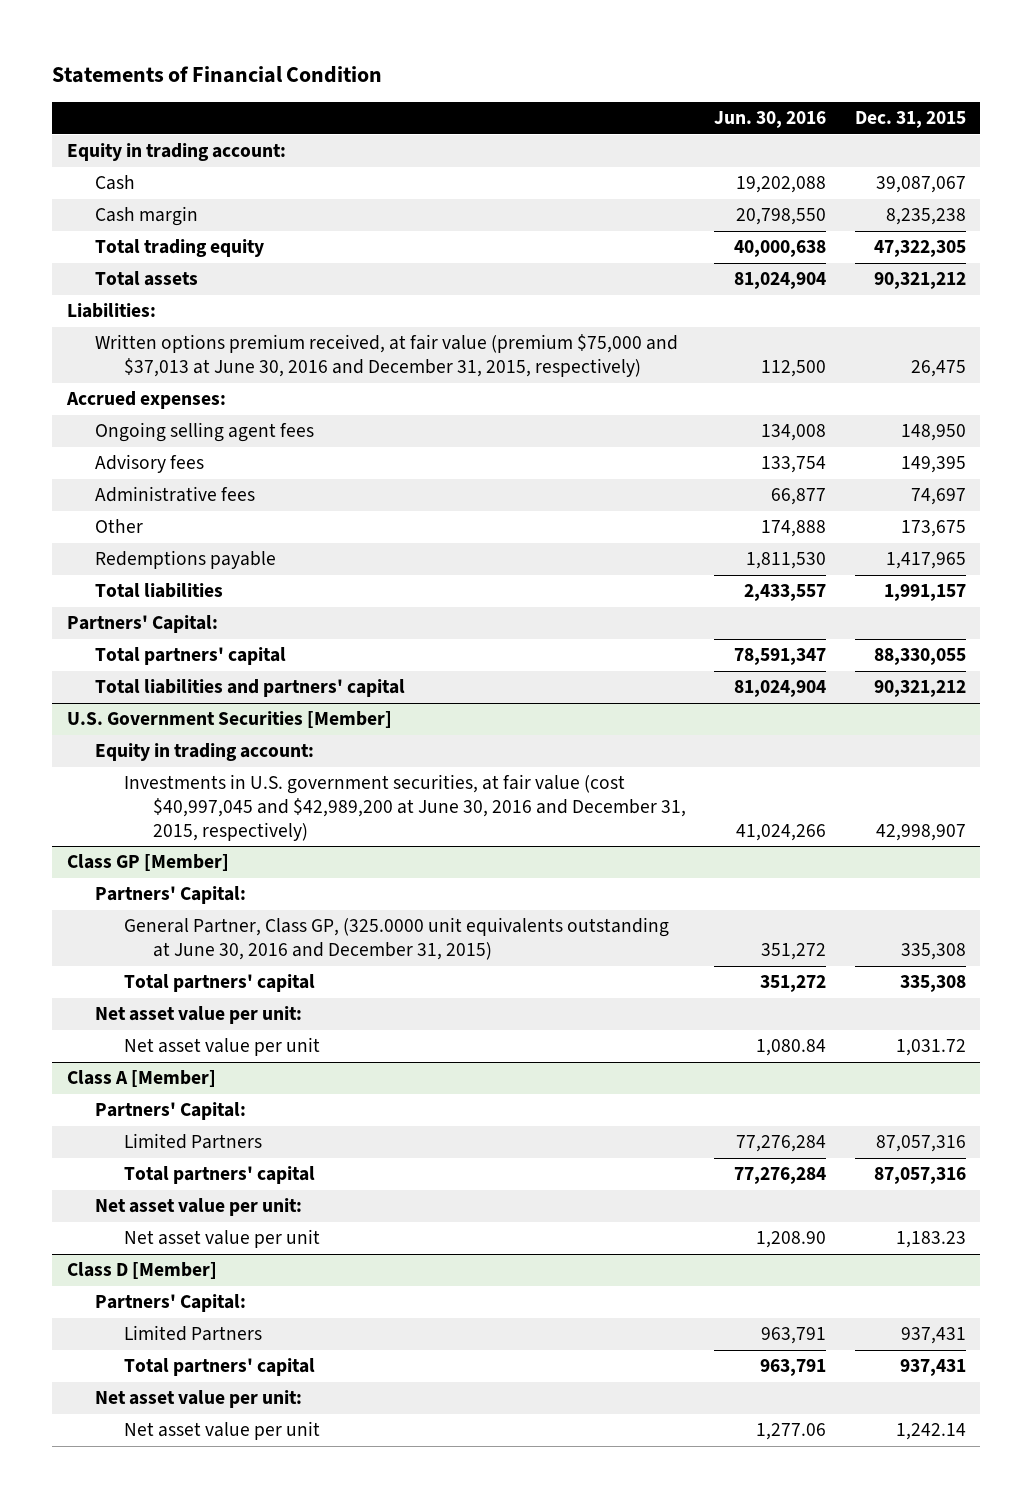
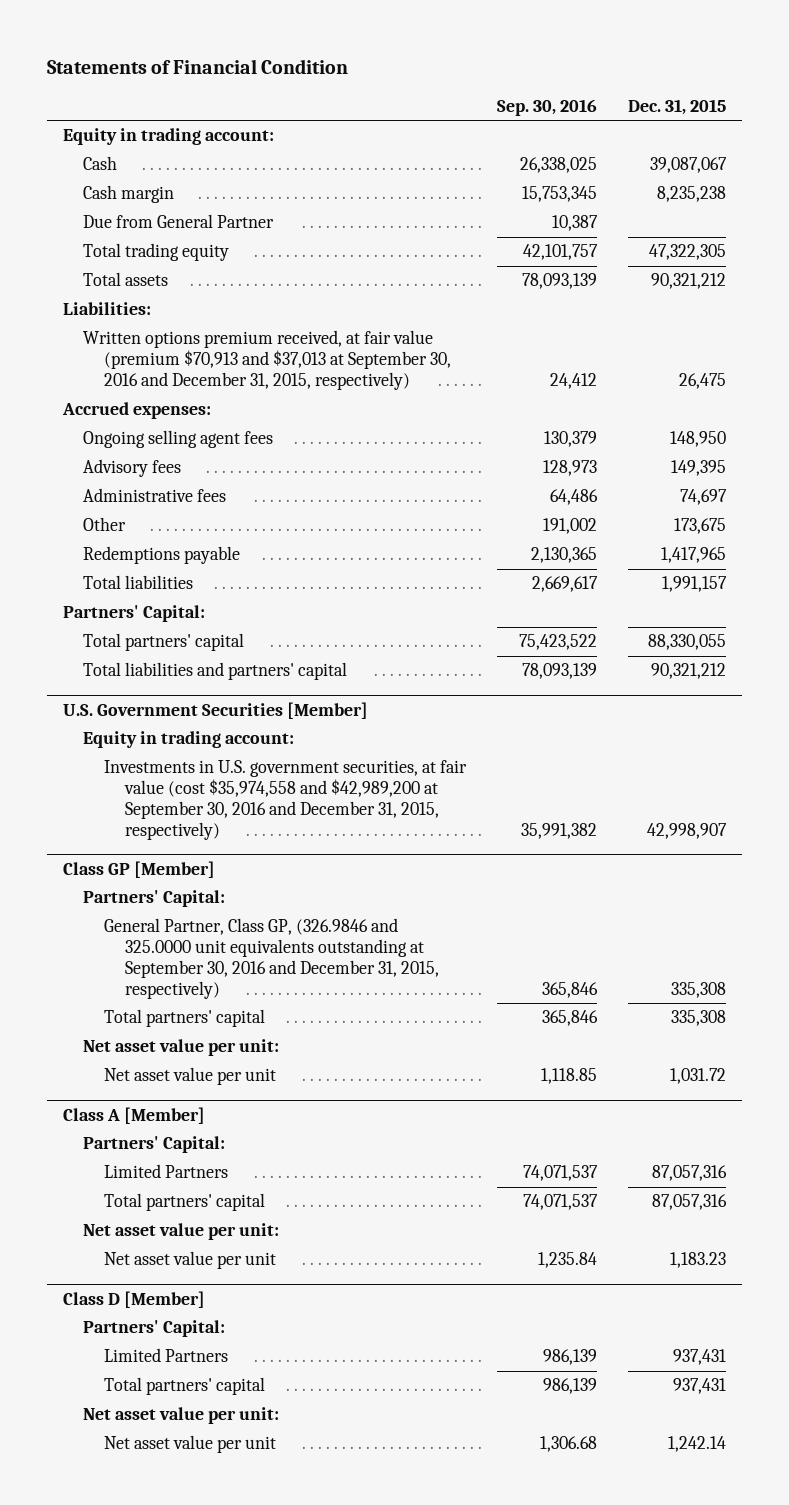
[714,111,827,129] Jun. 30, 2016 -> none
none -> [497,98,598,116] Sep. 30, 2016
none -> [83,214,275,229] Due from General Partner
[95,334,679,378] Written options premium received, at fair value (premium $75,000 and $37,013 at June 30, 2016 and December 31, 2015, respectively) -> [83,330,452,390] Written options premium received, at fair value (premium $70,913 and $37,013 at September 30, 2016 and December 31, 2015, respectively)
[124,774,687,841] Investments in U.S. government securities, at fair value (cost $40,997,045 and $42,989,200 at June 30, 2016 and December 31, 2015, respectively) -> [104,760,468,840] Investments in U.S. government securities, at fair value (cost $35,974,558 and $42,989,200 at September 30, 2016 and December 31, 2015, respectively)
[124,917,670,961] General Partner, Class GP, (325.0000 unit equivalents outstanding at June 30, 2016 and December 31, 2015) -> [104,918,439,999] General Partner, Class GP, (326.9846 and 325.0000 unit equivalents outstanding at September 30, 2016 and December 31, 2015, respectively)

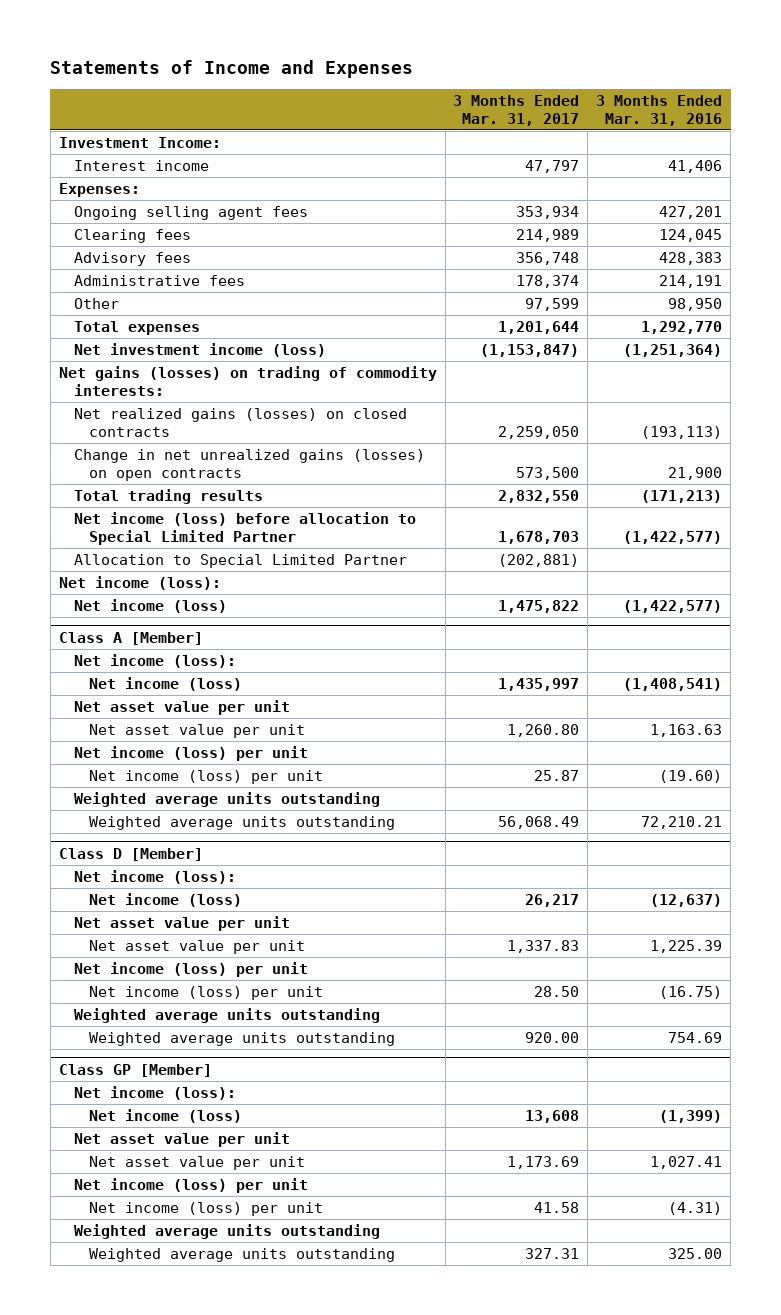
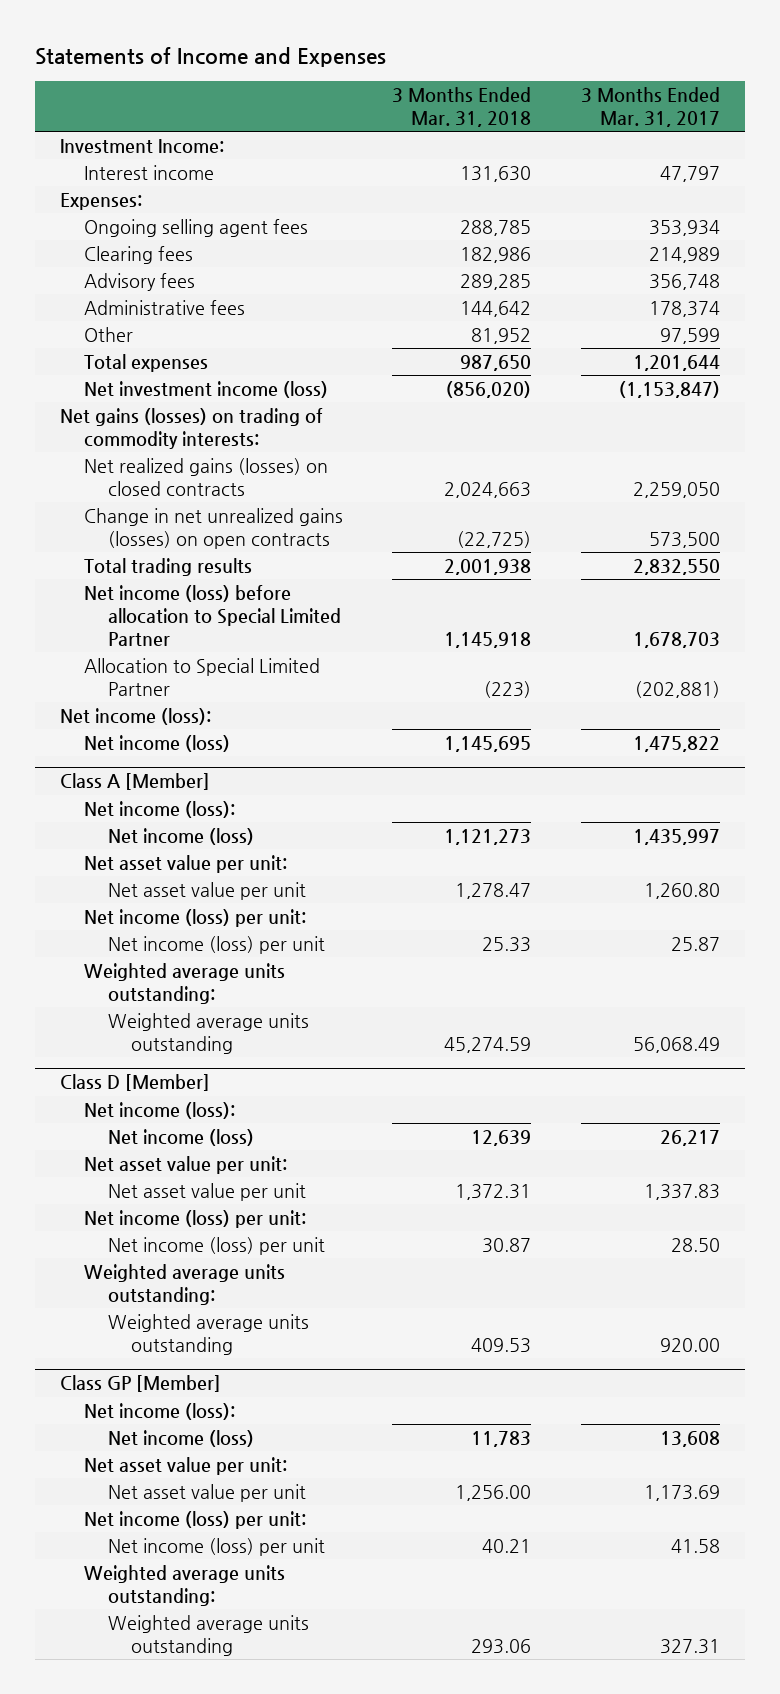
[596,94,723,126] 3 Months Ended Mar. 31, 2016 -> none
none -> [392,86,532,127] 3 Months Ended Mar. 31, 2018
[73,699,290,715] Net asset value per unit -> [83,854,287,873] Net asset value per unit:
[73,745,308,761] Net income (loss) per unit -> [83,908,306,927] Net income (loss) per unit:
[73,791,380,807] Weighted average units outstanding -> [83,962,285,1004] Weighted average units outstanding:
[73,915,290,931] Net asset value per unit -> [83,1155,287,1174] Net asset value per unit:
[73,961,308,977] Net income (loss) per unit -> [83,1209,306,1228] Net income (loss) per unit:
[73,1007,380,1023] Weighted average units outstanding -> [83,1263,285,1305] Weighted average units outstanding:
[73,1131,290,1147] Net asset value per unit -> [83,1456,287,1475] Net asset value per unit:
[73,1177,308,1193] Net income (loss) per unit -> [83,1510,306,1529] Net income (loss) per unit:
[73,1223,380,1239] Weighted average units outstanding -> [83,1564,285,1606] Weighted average units outstanding:

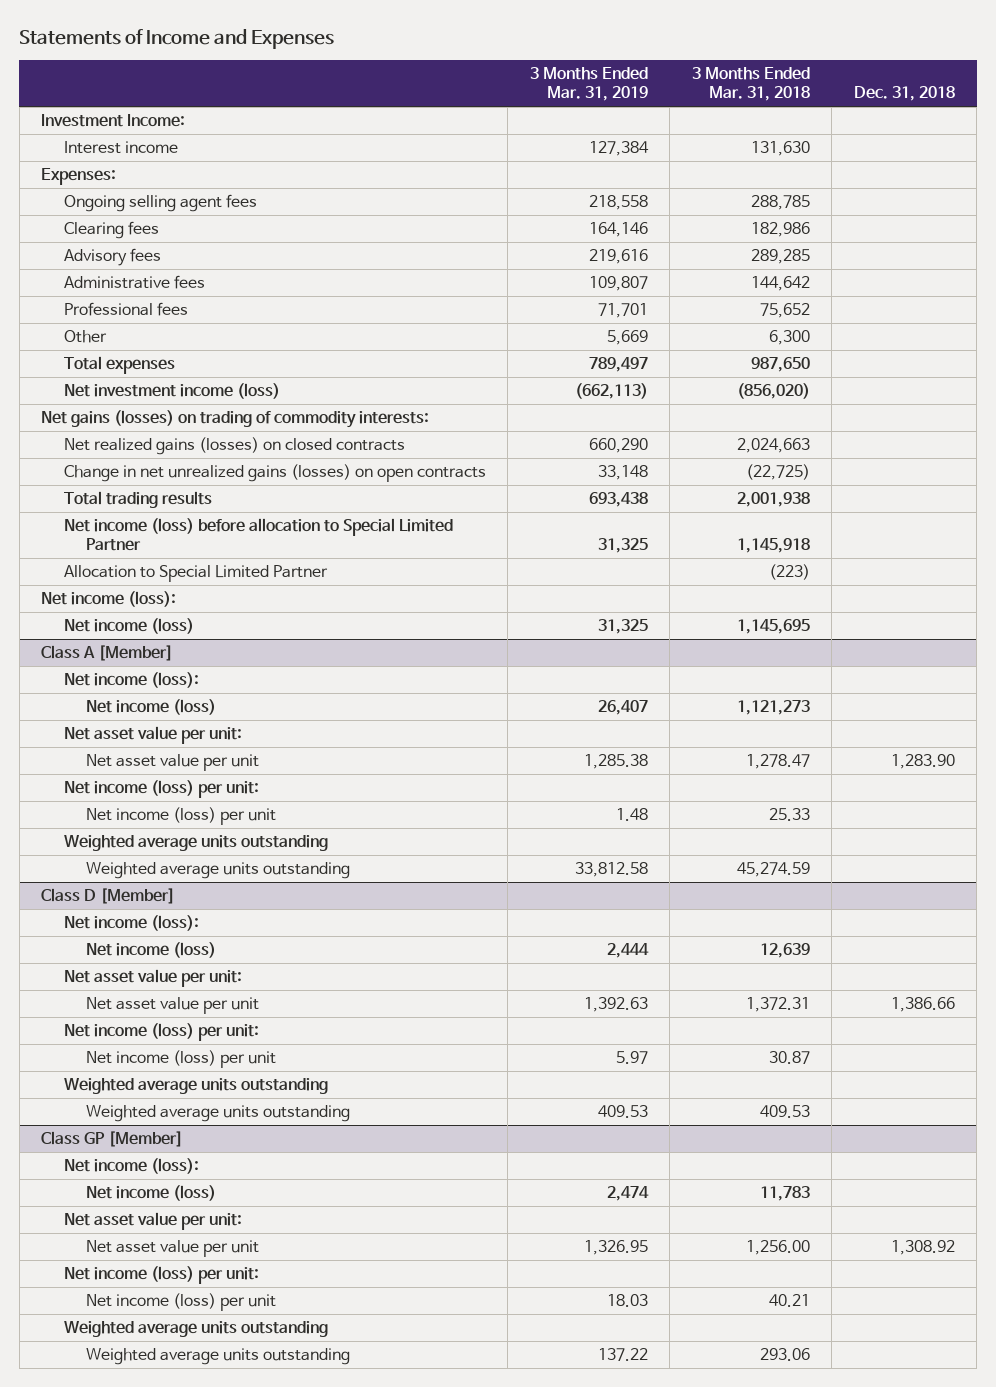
[580,86,720,127] 3 Months Ended Mar. 31, 2017 -> none
none -> [529,67,648,102] 3 Months Ended Mar. 31, 2019
none -> [853,86,955,102] Dec. 31, 2018
none -> [63,302,188,317] Professional fees
[471,327,532,344] 81,952 -> [768,330,810,346] 6,300
[83,962,285,1004] Weighted average units outstanding: -> [63,835,328,852] Weighted average units outstanding
[83,1263,285,1305] Weighted average units outstanding: -> [63,1078,328,1095] Weighted average units outstanding
[83,1564,285,1606] Weighted average units outstanding: -> [63,1321,328,1338] Weighted average units outstanding

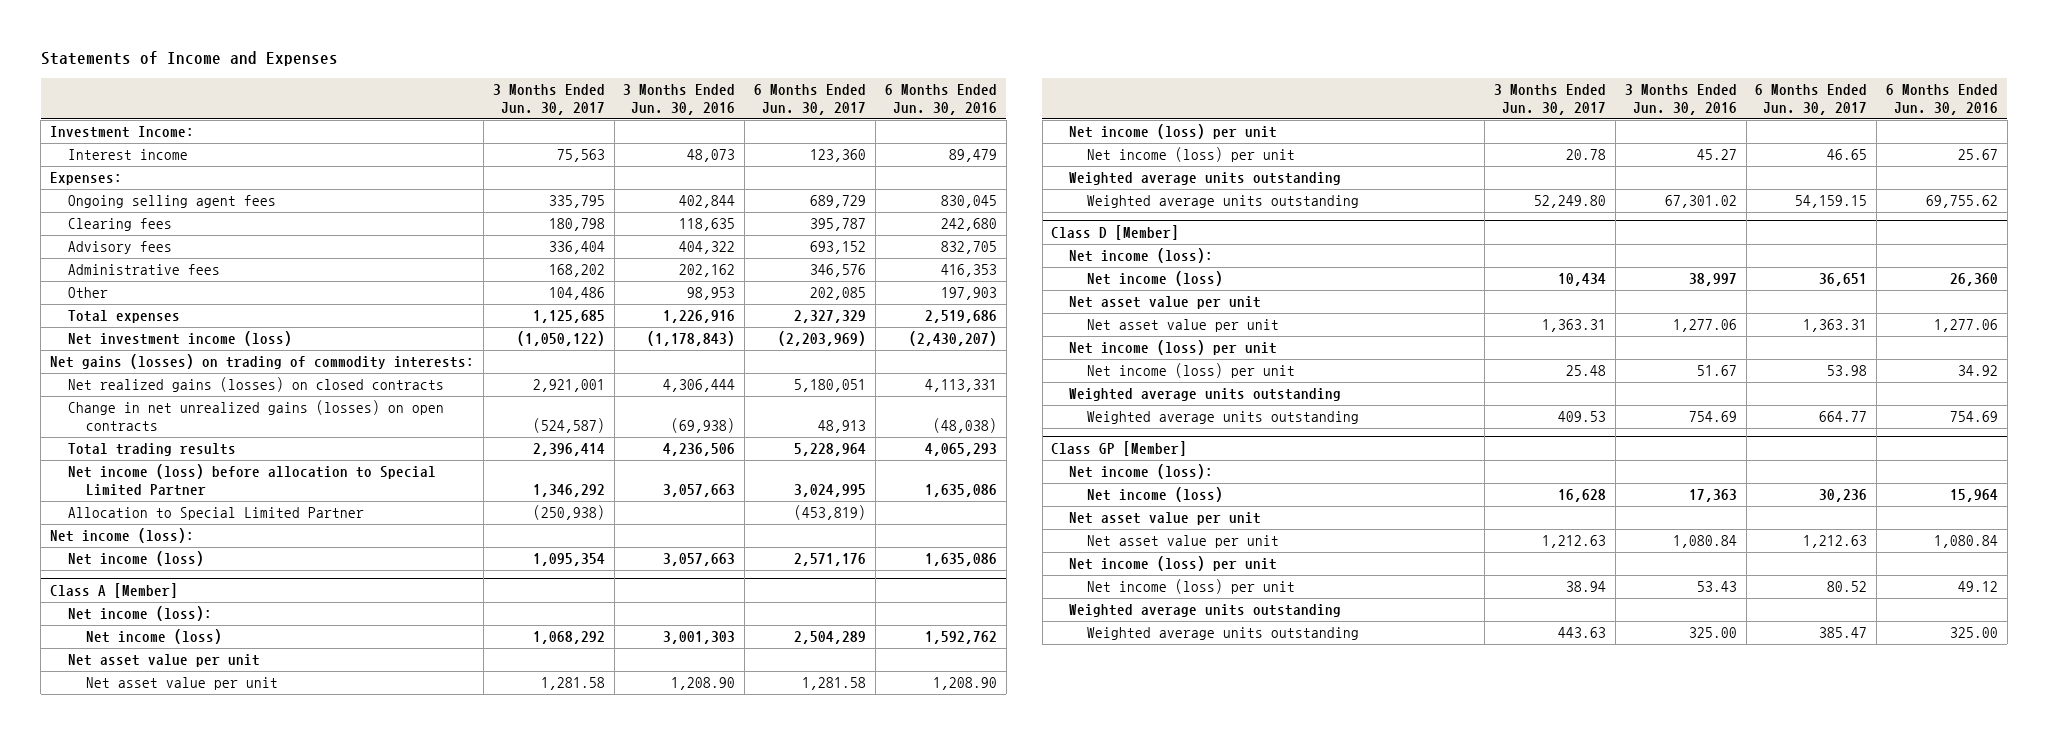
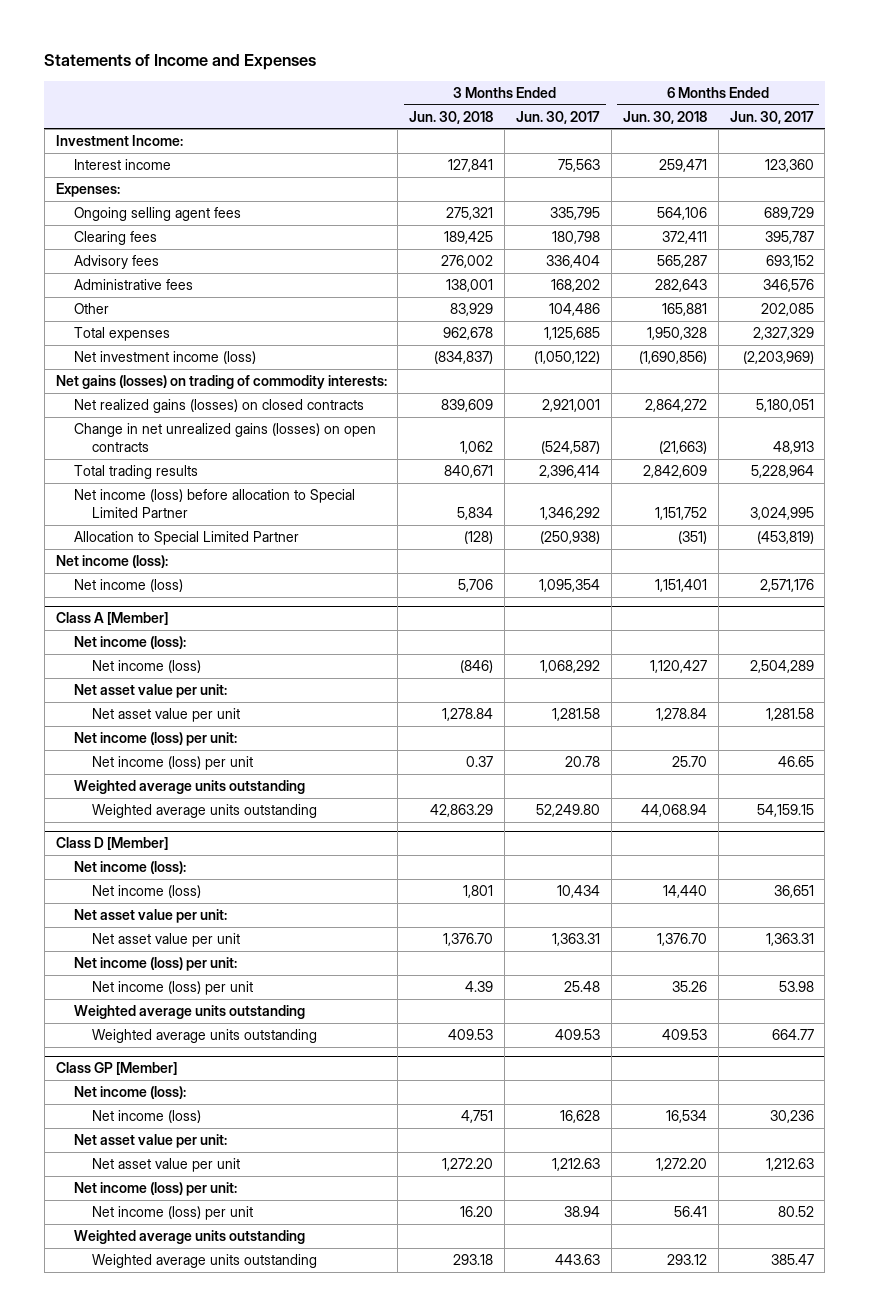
[623,83,736,115] 3 Months Ended Jun. 30, 2016 -> none
[884,83,997,115] 6 Months Ended Jun. 30, 2016 -> none
none -> [409,110,494,124] Jun. 30, 2018
none -> [622,110,707,124] Jun. 30, 2018
[67,654,260,668] Net asset value per unit -> [73,684,227,699] Net asset value per unit:
[1069,124,1278,140] Net income (loss) per unit -> [73,732,237,747] Net income (loss) per unit:
[1069,296,1262,310] Net asset value per unit -> [73,909,227,924] Net asset value per unit:
[1069,340,1278,356] Net income (loss) per unit -> [73,957,237,972] Net income (loss) per unit:
[1069,512,1262,526] Net asset value per unit -> [73,1134,227,1149] Net asset value per unit:
[1069,556,1278,572] Net income (loss) per unit -> [73,1182,237,1197] Net income (loss) per unit:

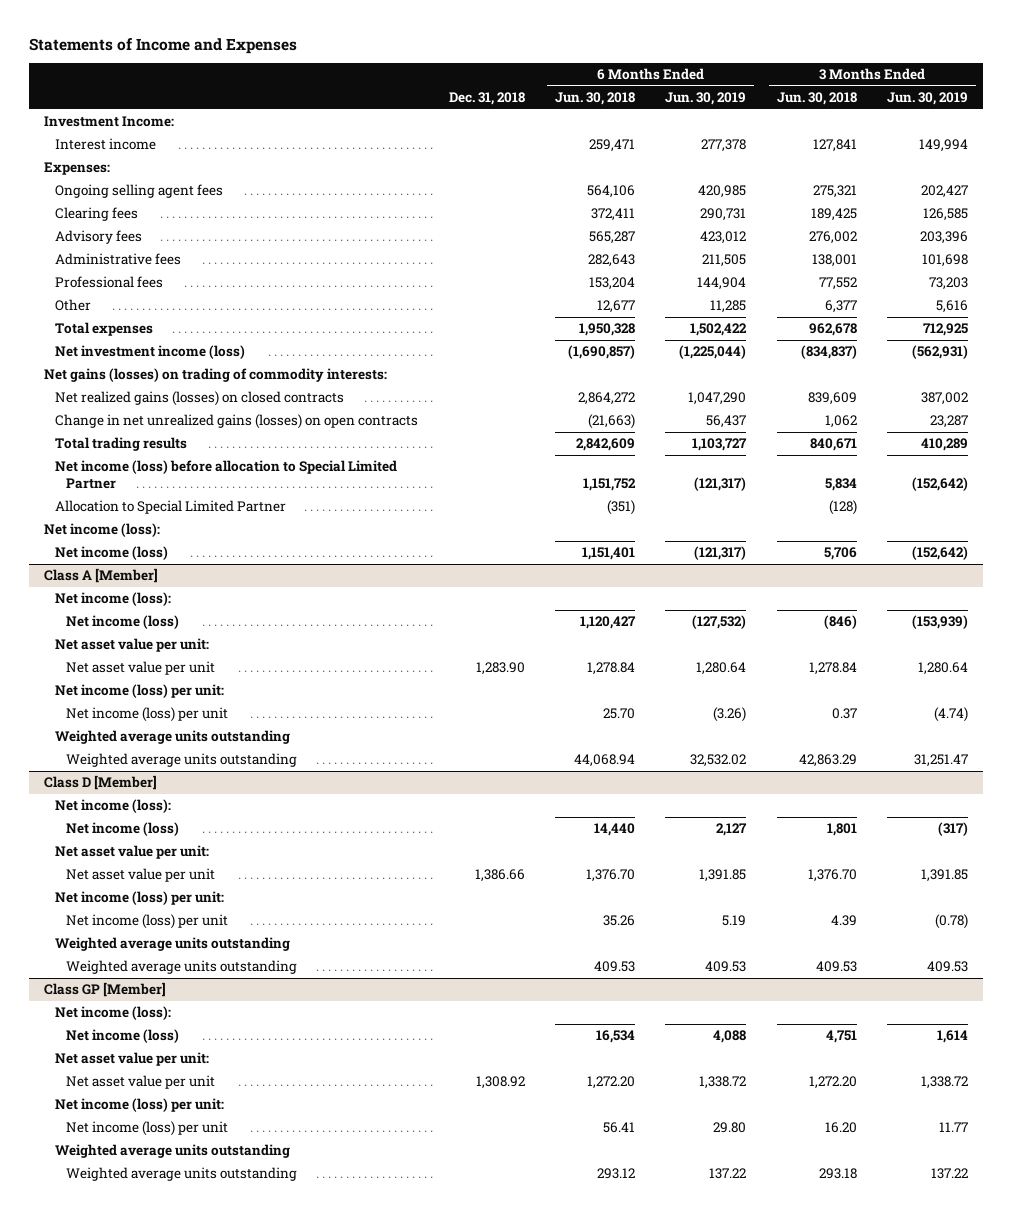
[516,110,601,124] Jun. 30, 2017 -> none
[729,110,814,124] Jun. 30, 2017 -> none
none -> [448,92,525,106] Dec. 31, 2018
none -> [665,92,747,106] Jun. 30, 2019
none -> [887,92,969,106] Jun. 30, 2019
none -> [55,276,164,289] Professional fees
[450,303,494,317] 83,929 -> [824,300,857,314] 6,377
[661,303,707,317] 165,881 -> [596,300,635,314] 12,677
[638,351,707,365] (1,690,856) -> [567,345,635,360] (1,690,857)

